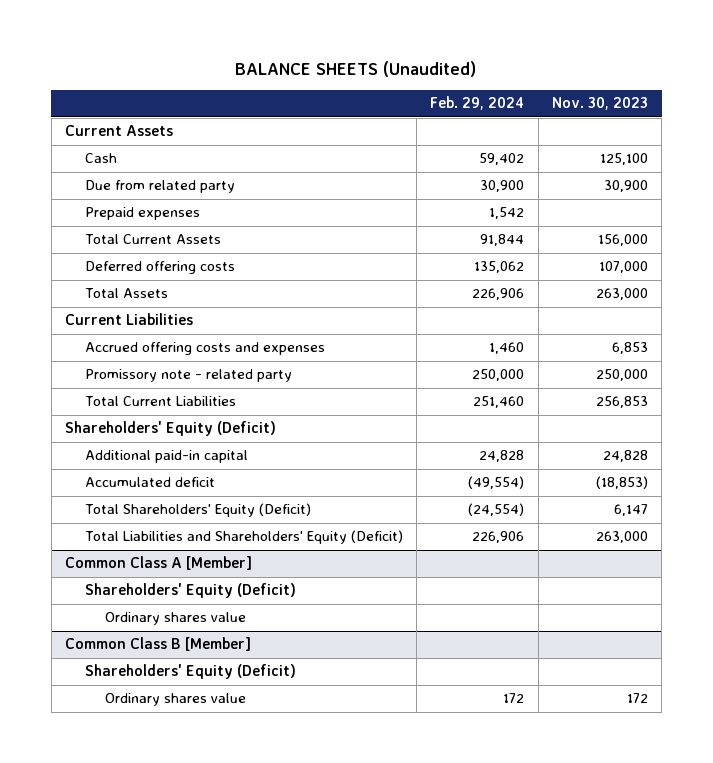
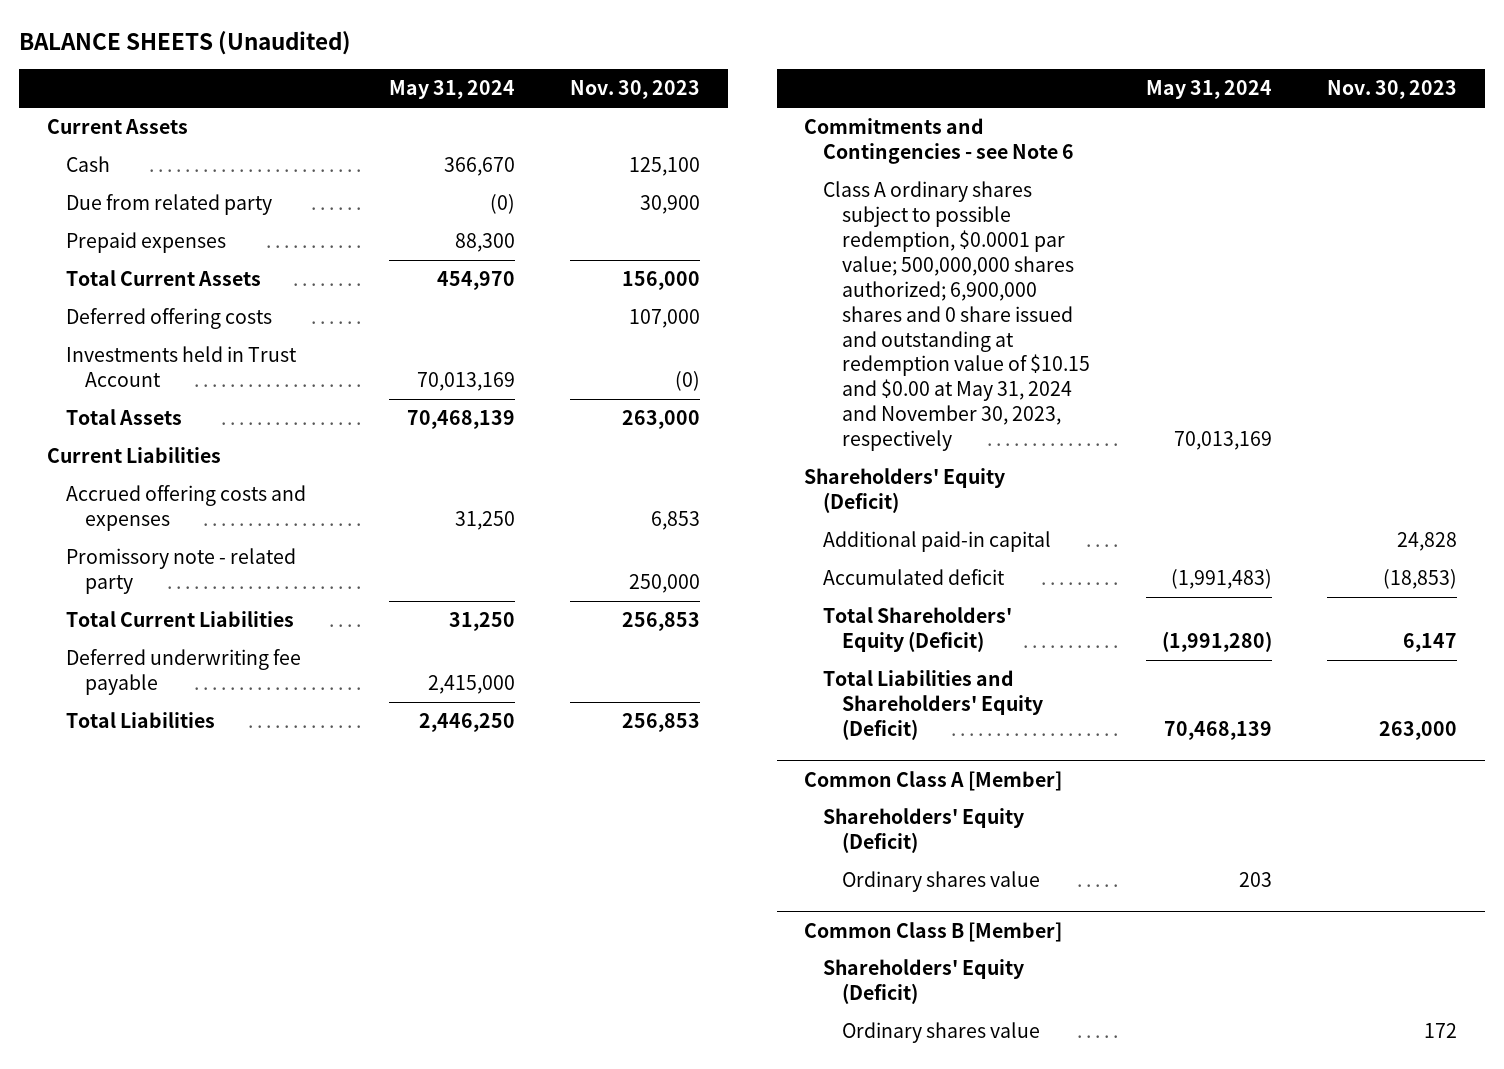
[430,96,525,111] Feb. 29, 2024 -> none
none -> [388,80,515,100] May 31, 2024
none -> [66,346,298,388] Investments held in Trust Account
none -> [66,649,302,696] Deferred underwriting fee payable
none -> [66,712,216,729] Total Liabilities
none -> [804,118,1075,165] Commitments and Contingencies - see Note 6
none -> [823,181,1091,452] Class A ordinary shares subject to possible redemption, $0.0001 par value; 500,000,000 shares authorized; 6,900,000 shares and 0 share issued and outstanding at redemption value of $10.15 and $0.00 at May 31, 2024 and November 30, 2023, respectively

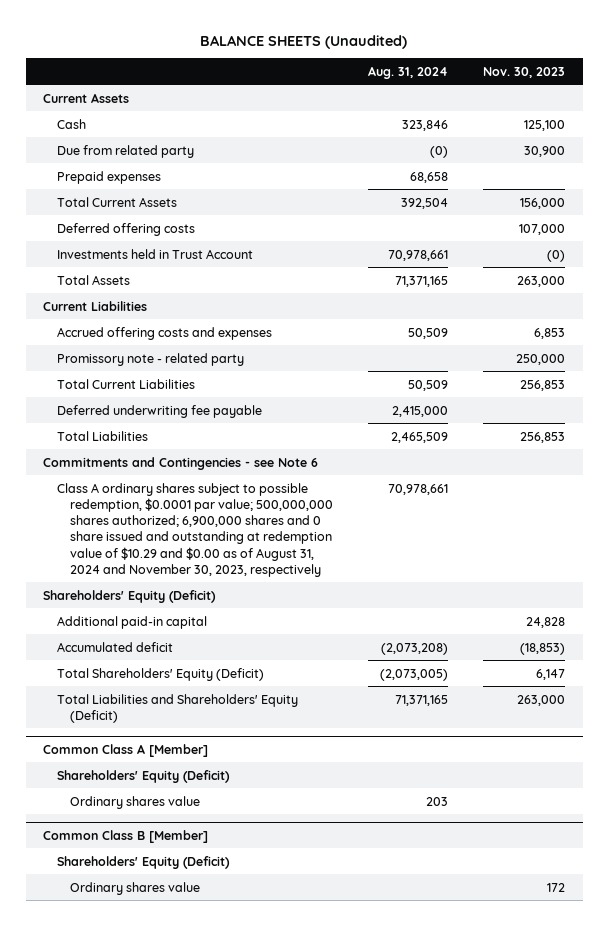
[388,80,515,100] May 31, 2024 -> none
none -> [368,65,449,79] Aug. 31, 2024
[823,181,1091,452] Class A ordinary shares subject to possible redemption, $0.0001 par value; 500,000,000 shares authorized; 6,900,000 shares and 0 share issued and outstanding at redemption value of $10.15 and $0.00 at May 31, 2024 and November 30, 2023, respectively -> [56,482,333,577] Class A ordinary shares subject to possible redemption, $0.0001 par value; 500,000,000 shares authorized; 6,900,000 shares and 0 share issued and outstanding at redemption value of $10.29 and $0.00 as of August 31, 2024 and November 30, 2023, respectively

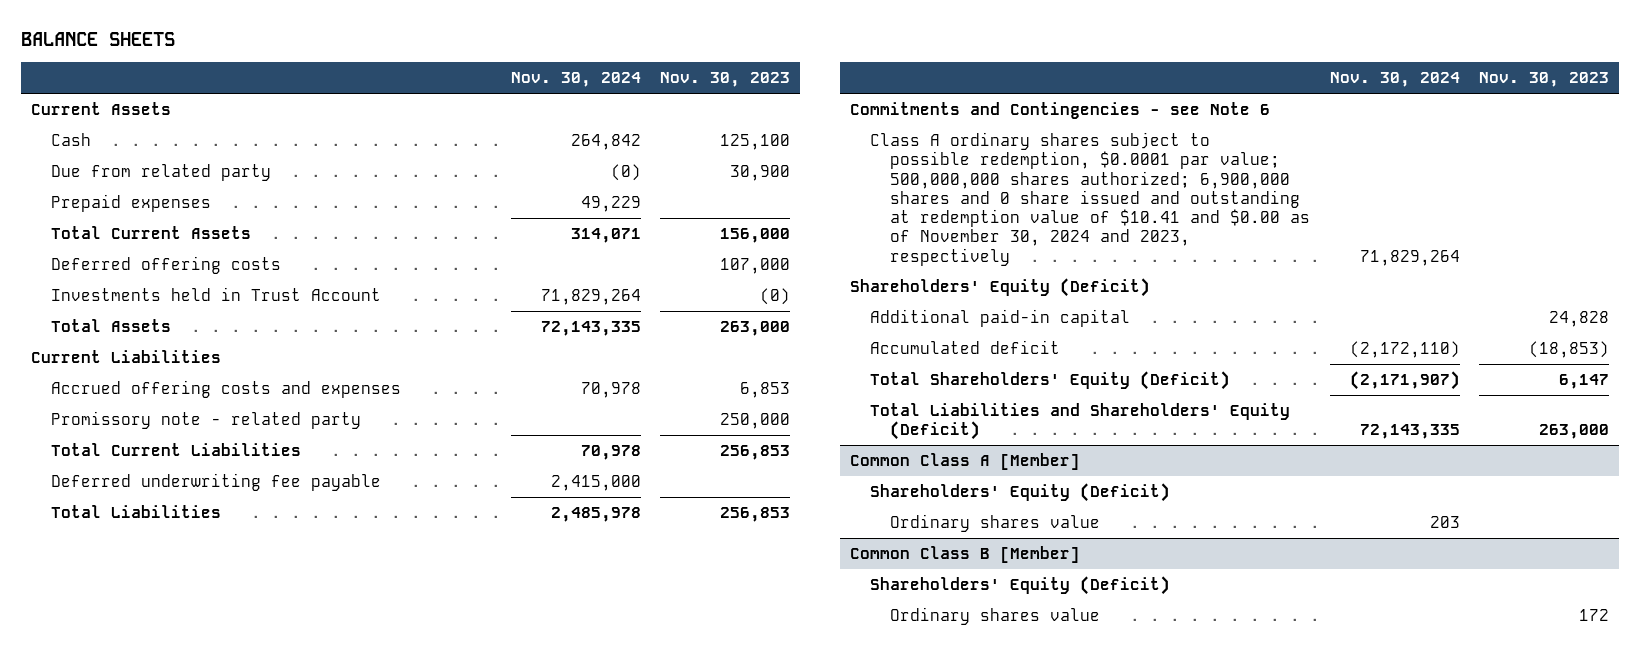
[200,34,408,49] BALANCE SHEETS (Unaudited) -> [20,31,175,46] BALANCE SHEETS
[368,65,449,79] Aug. 31, 2024 -> none
none -> [510,72,641,88] Nov. 30, 2024
[56,482,333,577] Class A ordinary shares subject to possible redemption, $0.0001 par value; 500,000,000 shares authorized; 6,900,000 shares and 0 share issued and outstanding at redemption value of $10.29 and $0.00 as of August 31, 2024 and November 30, 2023, respectively -> [870,132,1311,266] Class A ordinary shares subject to possible redemption, $0.0001 par value; 500,000,000 shares authorized; 6,900,000 shares and 0 share issued and outstanding at redemption value of $10.41 and $0.00 as of November 30, 2024 and 2023, respectively

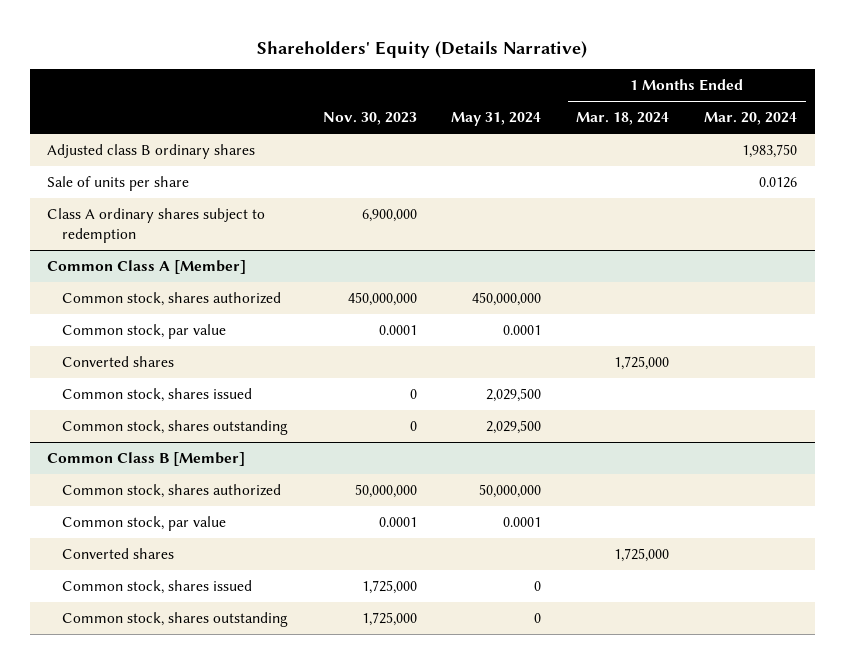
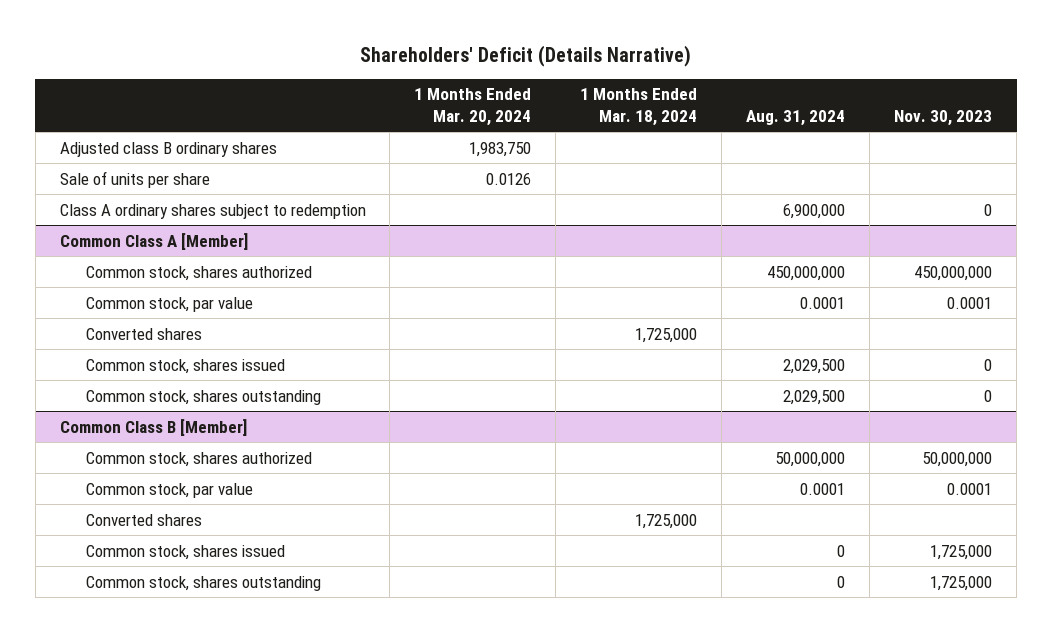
[257,40,588,58] Shareholders' Equity (Details Narrative) -> [359,44,691,67] Shareholders' Deficit (Details Narrative)
[451,112,542,127] May 31, 2024 -> none
none -> [746,109,846,126] Aug. 31, 2024
[361,209,417,223] 6,900,000 -> [984,203,993,216] 0

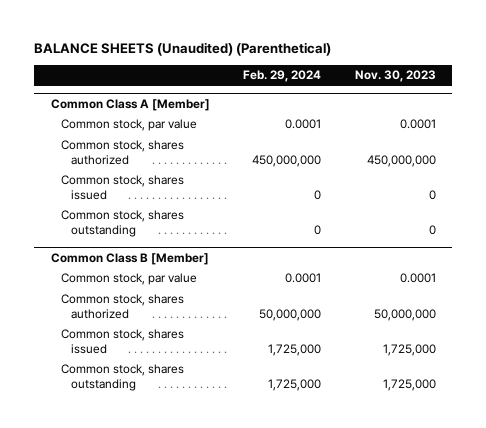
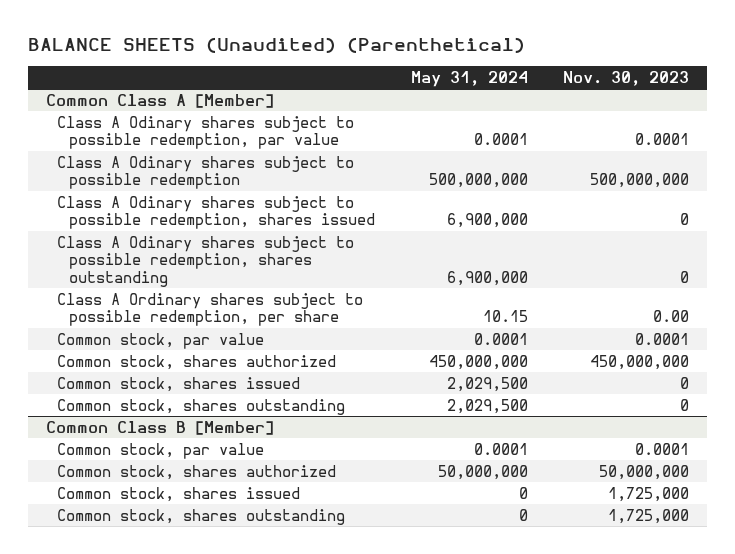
[243,70,322,83] Feb. 29, 2024 -> none
none -> [410,71,528,88] May 31, 2024
none -> [57,115,355,150] Class A Odinary shares subject to possible redemption, par value
none -> [57,155,355,190] Class A Odinary shares subject to possible redemption
none -> [57,195,376,230] Class A Odinary shares subject to possible redemption, shares issued
none -> [57,235,355,287] Class A Odinary shares subject to possible redemption, shares outstanding
none -> [57,292,364,327] Class A Ordinary shares subject to possible redemption, per share

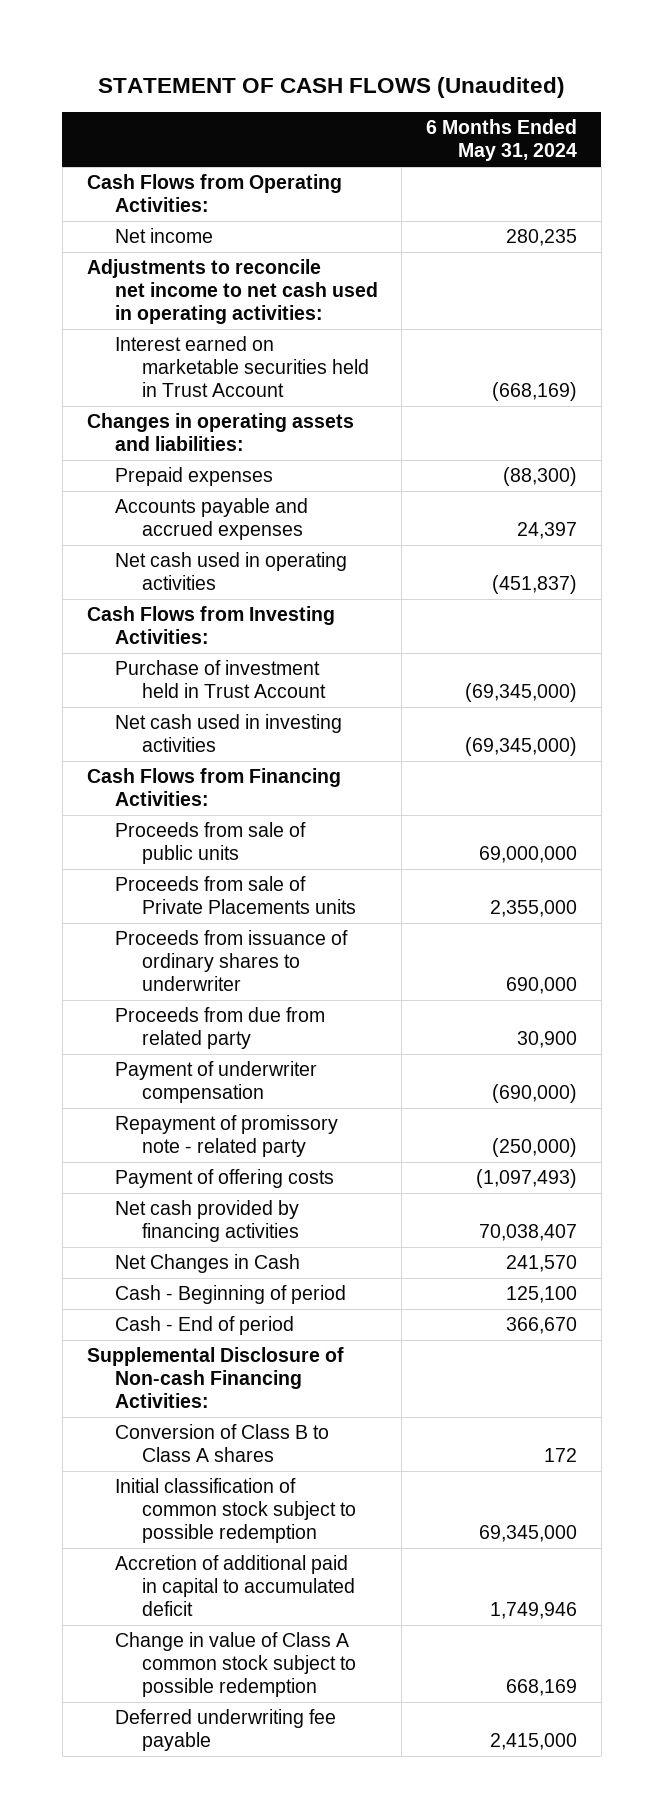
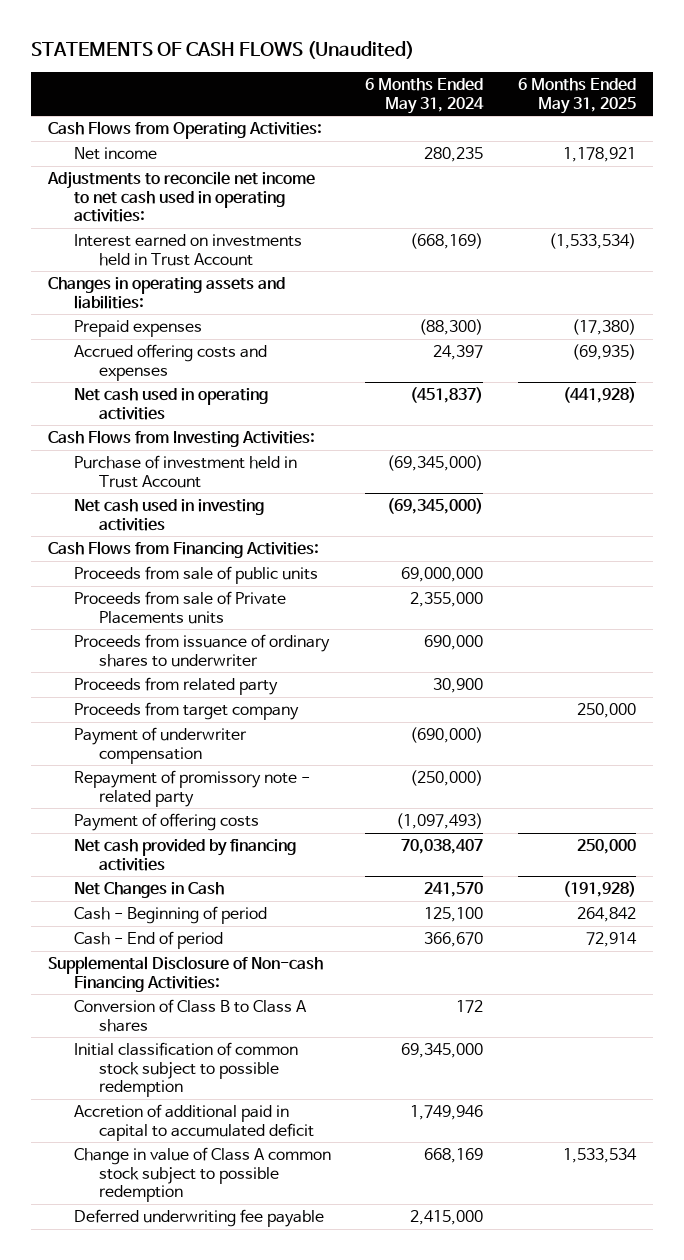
[97,76,565,98] STATEMENT OF CASH FLOWS (Unaudited) -> [31,40,415,59] STATEMENTS OF CASH FLOWS (Unaudited)
none -> [518,78,637,114] 6 Months Ended May 31, 2025
[114,336,370,398] Interest earned on marketable securities held in Trust Account -> [73,234,302,266] Interest earned on investments held in Trust Account
[114,498,308,541] Accounts payable and accrued expenses -> [73,344,267,381] Accrued offering costs and expenses
[114,1007,325,1050] Proceeds from due from related party -> [73,677,278,696] Proceeds from related party
none -> [73,702,299,721] Proceeds from target company

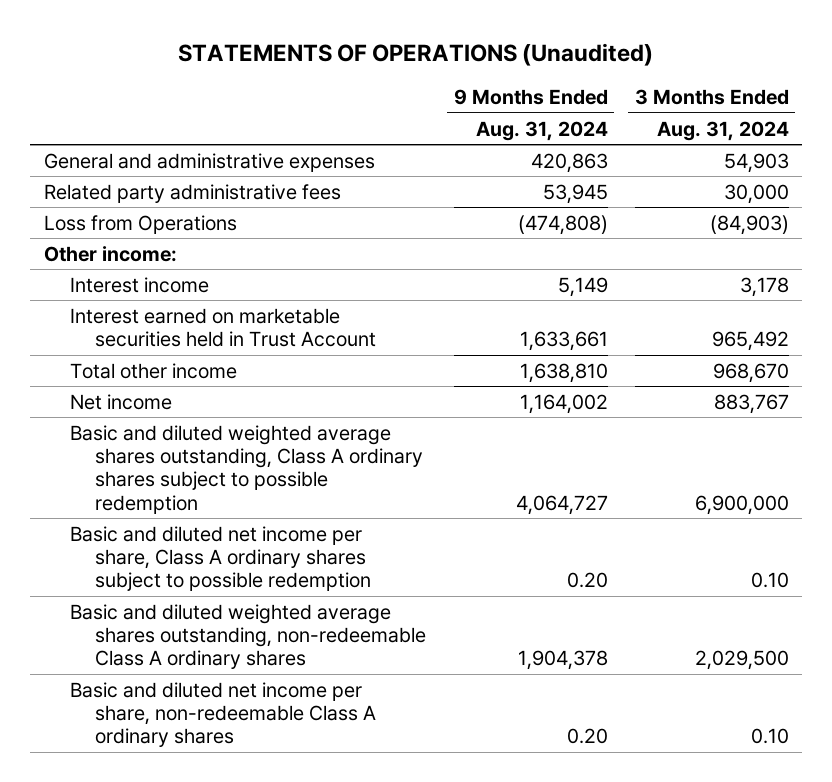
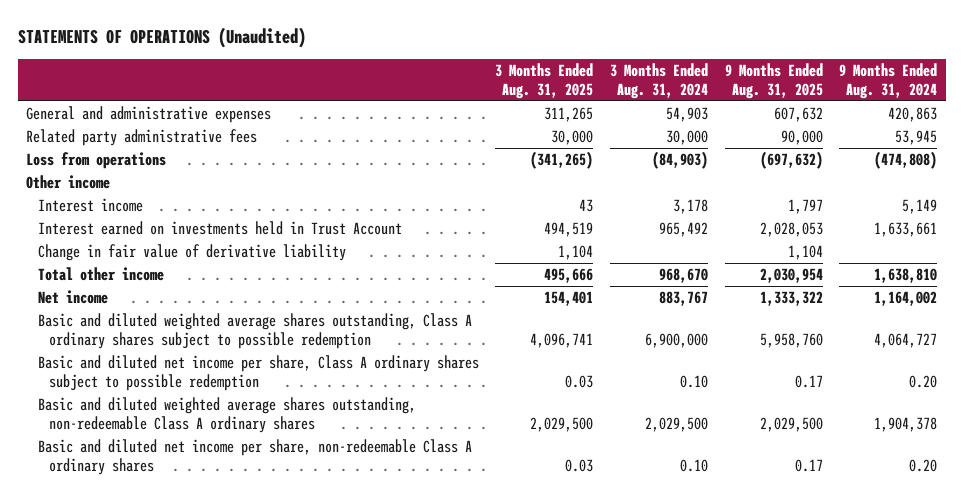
none -> [495,63,594,99] 3 Months Ended Aug. 31, 2025
none -> [724,63,823,99] 9 Months Ended Aug. 31, 2025
[43,214,237,234] Loss from Operations -> [26,152,167,170] Loss from operations
[43,245,177,262] Other income: -> [26,175,111,190] Other income
[69,307,377,348] Interest earned on marketable securities held in Trust Account -> [37,221,402,236] Interest earned on investments held in Trust Account
none -> [37,244,346,262] Change in fair value of derivative liability

